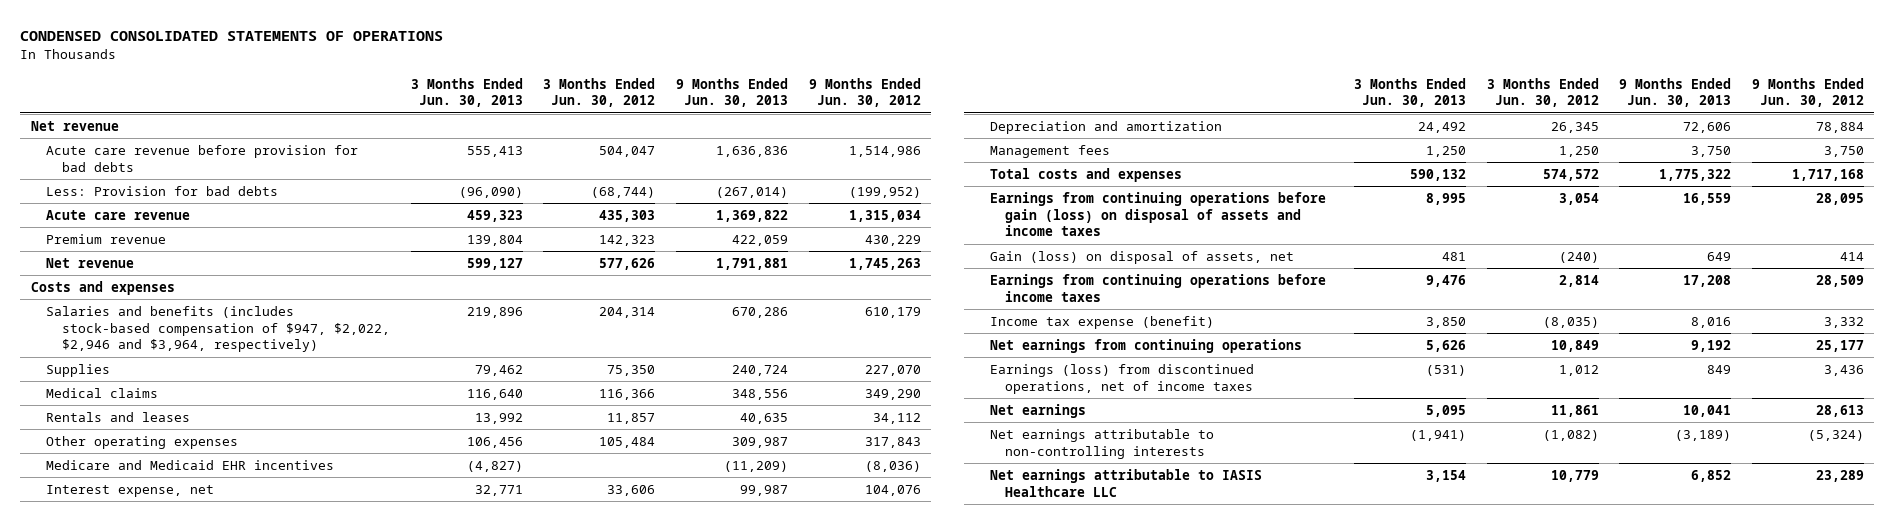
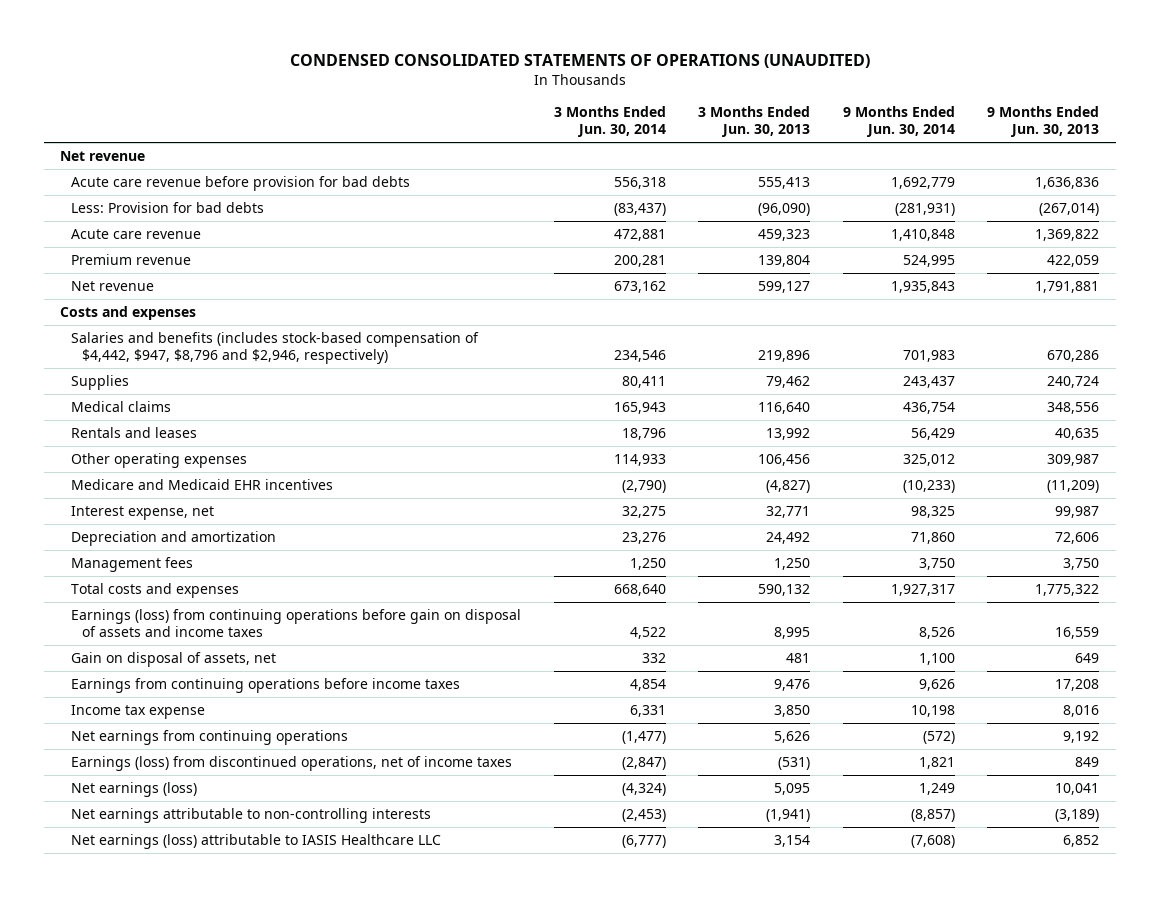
[20,30,444,41] CONDENSED CONSOLIDATED STATEMENTS OF OPERATIONS -> [289,53,870,68] CONDENSED CONSOLIDATED STATEMENTS OF OPERATIONS (UNAUDITED)
[543,77,656,108] 3 Months Ended Jun. 30, 2012 -> none
[808,77,921,108] 9 Months Ended Jun. 30, 2012 -> none
none -> [553,106,666,138] 3 Months Ended Jun. 30, 2014
none -> [842,106,955,138] 9 Months Ended Jun. 30, 2014
[46,305,390,353] Salaries and benefits (includes stock-based compensation of $947, $2,022, $2,946 and $3,964, respectively) -> [71,332,480,365] Salaries and benefits (includes stock-based compensation of $4,442, $947, $8,796 and $2,946, respectively)
[989,191,1326,237] Earnings from continuing operations before gain (loss) on disposal of assets and income taxes -> [71,609,522,638] Earnings (loss) from continuing operations before gain on disposal of assets and income taxes
[989,250,1294,264] Gain (loss) on disposal of assets, net -> [71,652,277,668] Gain on disposal of assets, net
[989,315,1214,329] Income tax expense (benefit) -> [71,705,206,720] Income tax expense
[989,403,1086,418] Net earnings -> [71,782,198,798] Net earnings (loss)
[989,468,1262,497] Net earnings attributable to IASIS Healthcare LLC -> [71,834,442,850] Net earnings (loss) attributable to IASIS Healthcare LLC

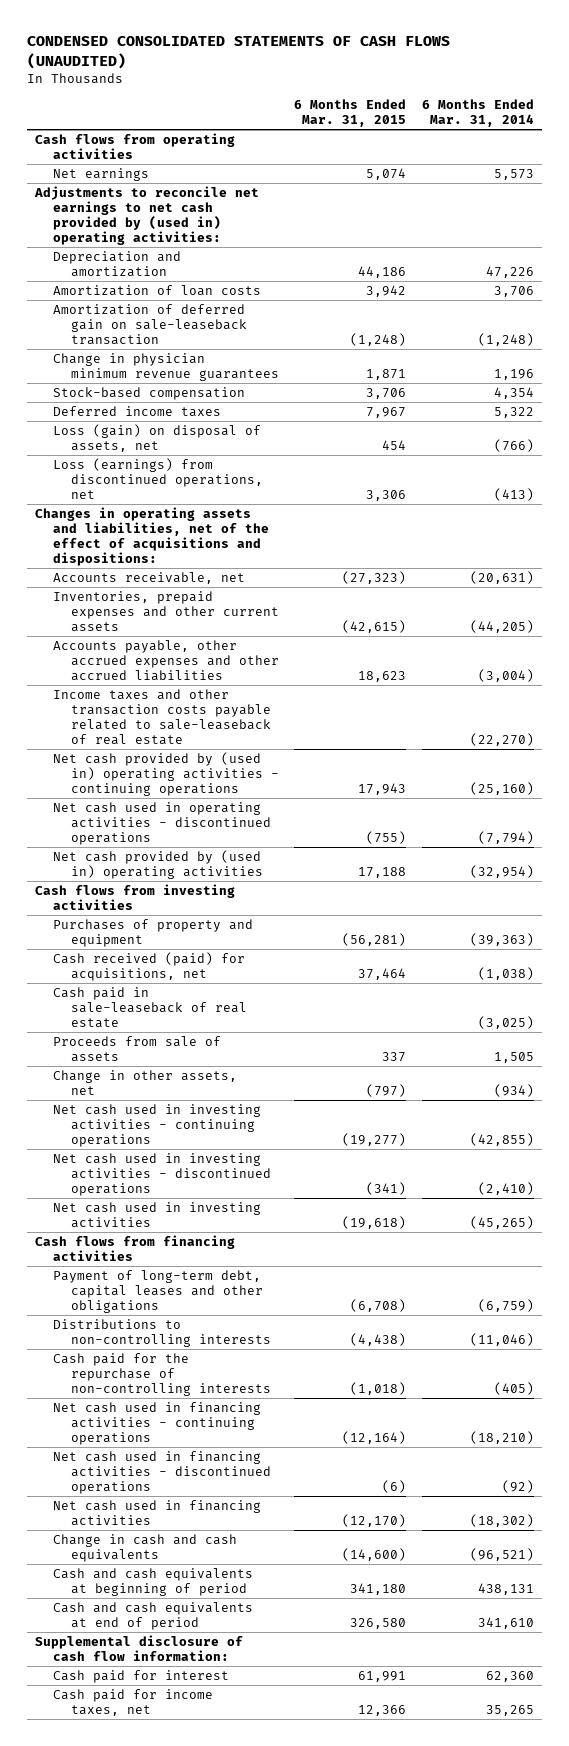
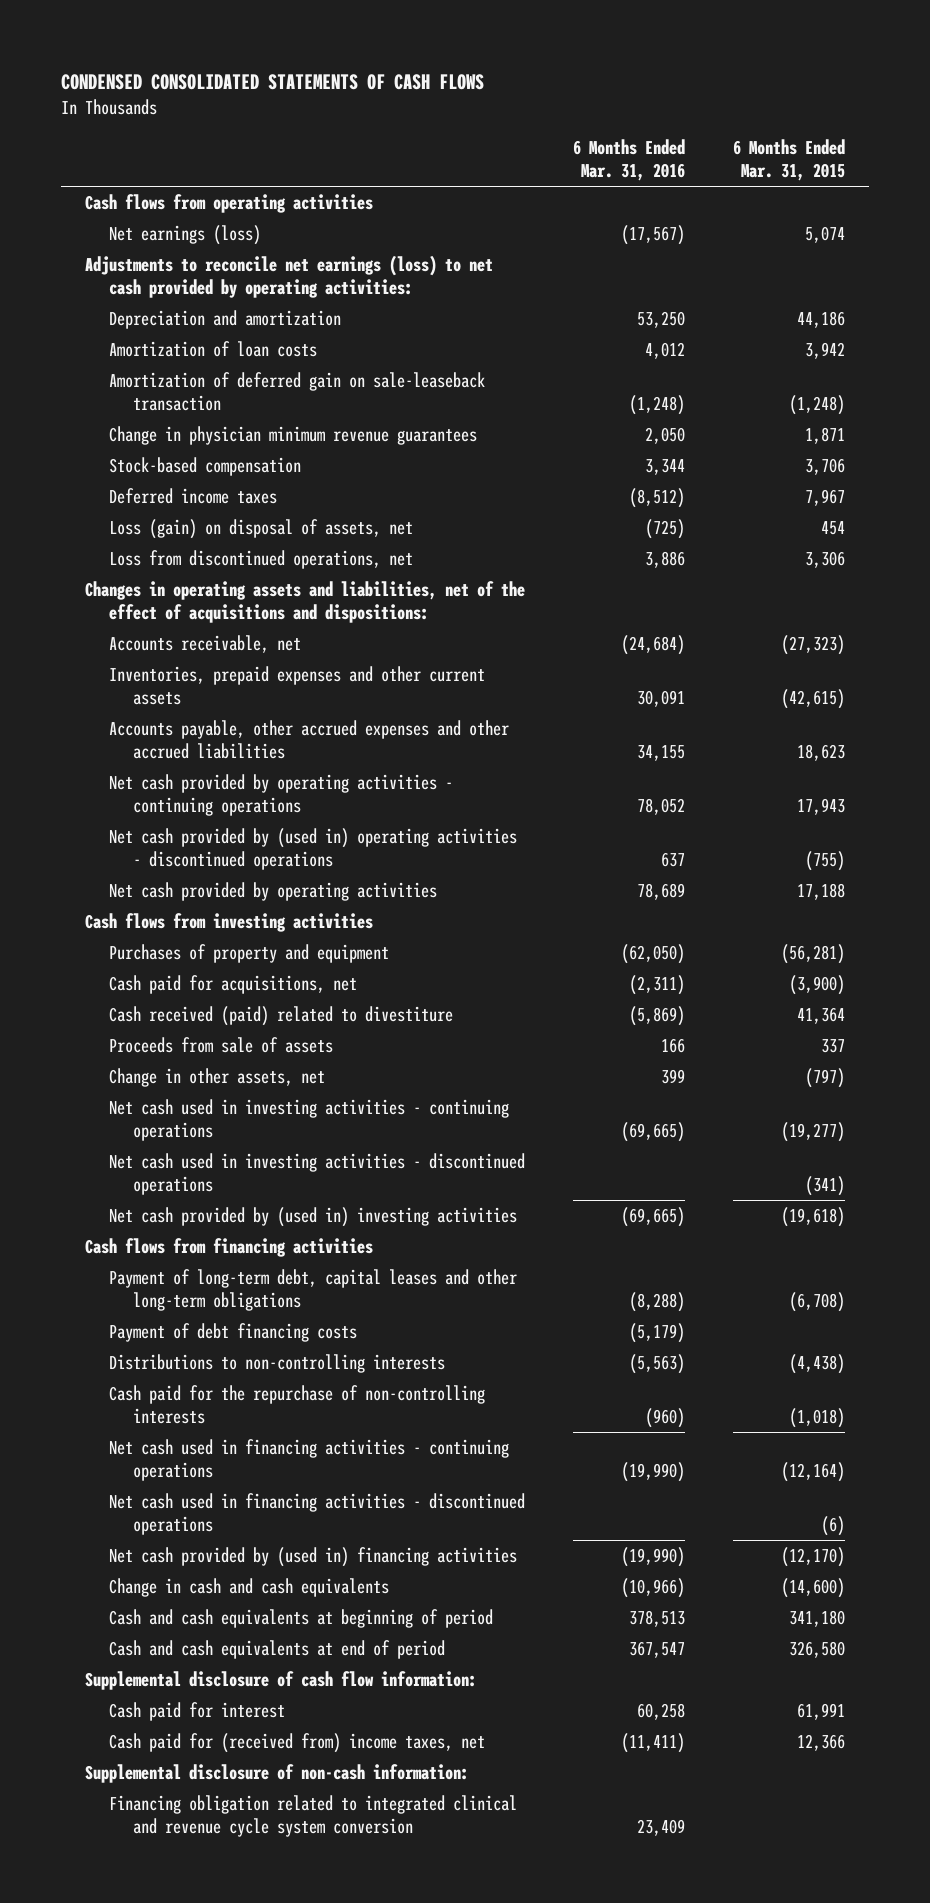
[26,36,450,69] CONDENSED CONSOLIDATED STATEMENTS OF CASH FLOWS (UNAUDITED) -> [60,74,484,91] CONDENSED CONSOLIDATED STATEMENTS OF CASH FLOWS
[422,99,535,128] 6 Months Ended Mar. 31, 2014 -> none
none -> [572,139,685,182] 6 Months Ended Mar. 31, 2016
[52,168,149,182] Net earnings -> [108,225,261,246] Net earnings (loss)
[33,186,259,245] Adjustments to reconcile net earnings to net cash provided by (used in) operating activities: -> [84,255,493,298] Adjustments to reconcile net earnings (loss) to net cash provided by operating activities:
[52,458,263,499] Loss (earnings) from discontinued operations, net -> [108,550,413,570] Loss from discontinued operations, net
[52,689,271,745] Income taxes and other transaction costs payable related to sale-leaseback of real estate -> none
[52,752,279,796] Net cash provided by (used in) operating activities - continuing operations -> [108,774,453,816] Net cash provided by operating activities - continuing operations
[52,802,271,845] Net cash used in operating activities - discontinued operations -> [108,828,517,870] Net cash provided by (used in) operating activities - discontinued operations
[52,850,263,879] Net cash provided by (used in) operating activities -> [108,882,437,902] Net cash provided by operating activities
[52,987,247,1028] Cash paid in sale-leaseback of real estate -> none
[52,952,245,981] Cash received (paid) for acquisitions, net -> [108,975,357,995] Cash paid for acquisitions, net
[358,967,407,980] 37,464 -> [789,975,846,996] (3,900)
none -> [108,1006,453,1027] Cash received (paid) related to divestiture
[52,1202,261,1228] Net cash used in investing activities -> [108,1207,517,1228] Net cash provided by (used in) investing activities
[52,1270,263,1313] Payment of long-term debt, capital leases and other obligations -> [108,1269,517,1311] Payment of long-term debt, capital leases and other long-term obligations
none -> [108,1323,357,1343] Payment of debt financing costs
[52,1500,261,1526] Net cash used in financing activities -> [108,1547,517,1568] Net cash provided by (used in) financing activities
[52,1689,213,1716] Cash paid for income taxes, net -> [108,1733,485,1754] Cash paid for (received from) income taxes, net
none -> [84,1764,469,1784] Supplemental disclosure of non-cash information:
none -> [108,1795,517,1837] Financing obligation related to integrated clinical and revenue cycle system conversion

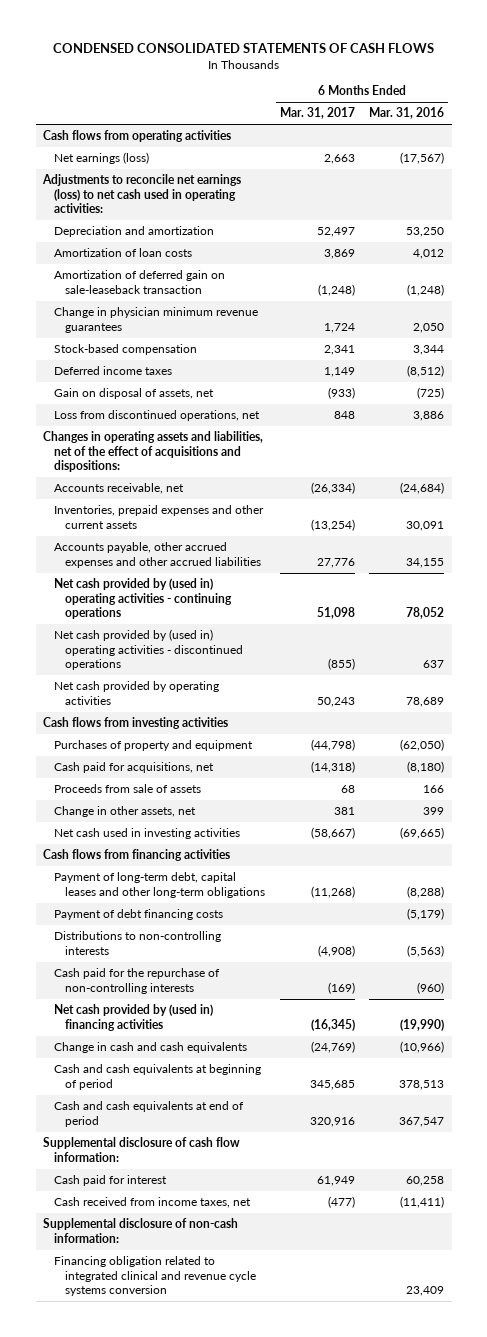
[733,139,846,182] 6 Months Ended Mar. 31, 2015 -> none
none -> [279,107,355,120] Mar. 31, 2017
[84,255,493,298] Adjustments to reconcile net earnings (loss) to net cash provided by operating activities: -> [41,174,241,214] Adjustments to reconcile net earnings (loss) to net cash used in operating activities:
[108,519,413,540] Loss (gain) on disposal of assets, net -> [53,388,214,400] Gain on disposal of assets, net
[108,774,453,816] Net cash provided by operating activities - continuing operations -> [53,578,232,620] Net cash provided by (used in) operating activities - continuing operations
[108,1006,453,1027] Cash received (paid) related to divestiture -> none
[628,975,685,996] (2,311) -> [407,761,445,774] (8,180)
[108,1099,509,1141] Net cash used in investing activities - continuing operations -> none
[108,1153,525,1195] Net cash used in investing activities - discontinued operations -> none
[108,1207,517,1228] Net cash provided by (used in) investing activities -> [53,828,240,840] Net cash used in investing activities
[108,1439,509,1481] Net cash used in financing activities - continuing operations -> none
[108,1493,525,1535] Net cash used in financing activities - discontinued operations -> none
[108,1733,485,1754] Cash paid for (received from) income taxes, net -> [53,1197,251,1209] Cash received from income taxes, net
[108,1795,517,1837] Financing obligation related to integrated clinical and revenue cycle system conversion -> [53,1256,256,1297] Financing obligation related to integrated clinical and revenue cycle systems conversion

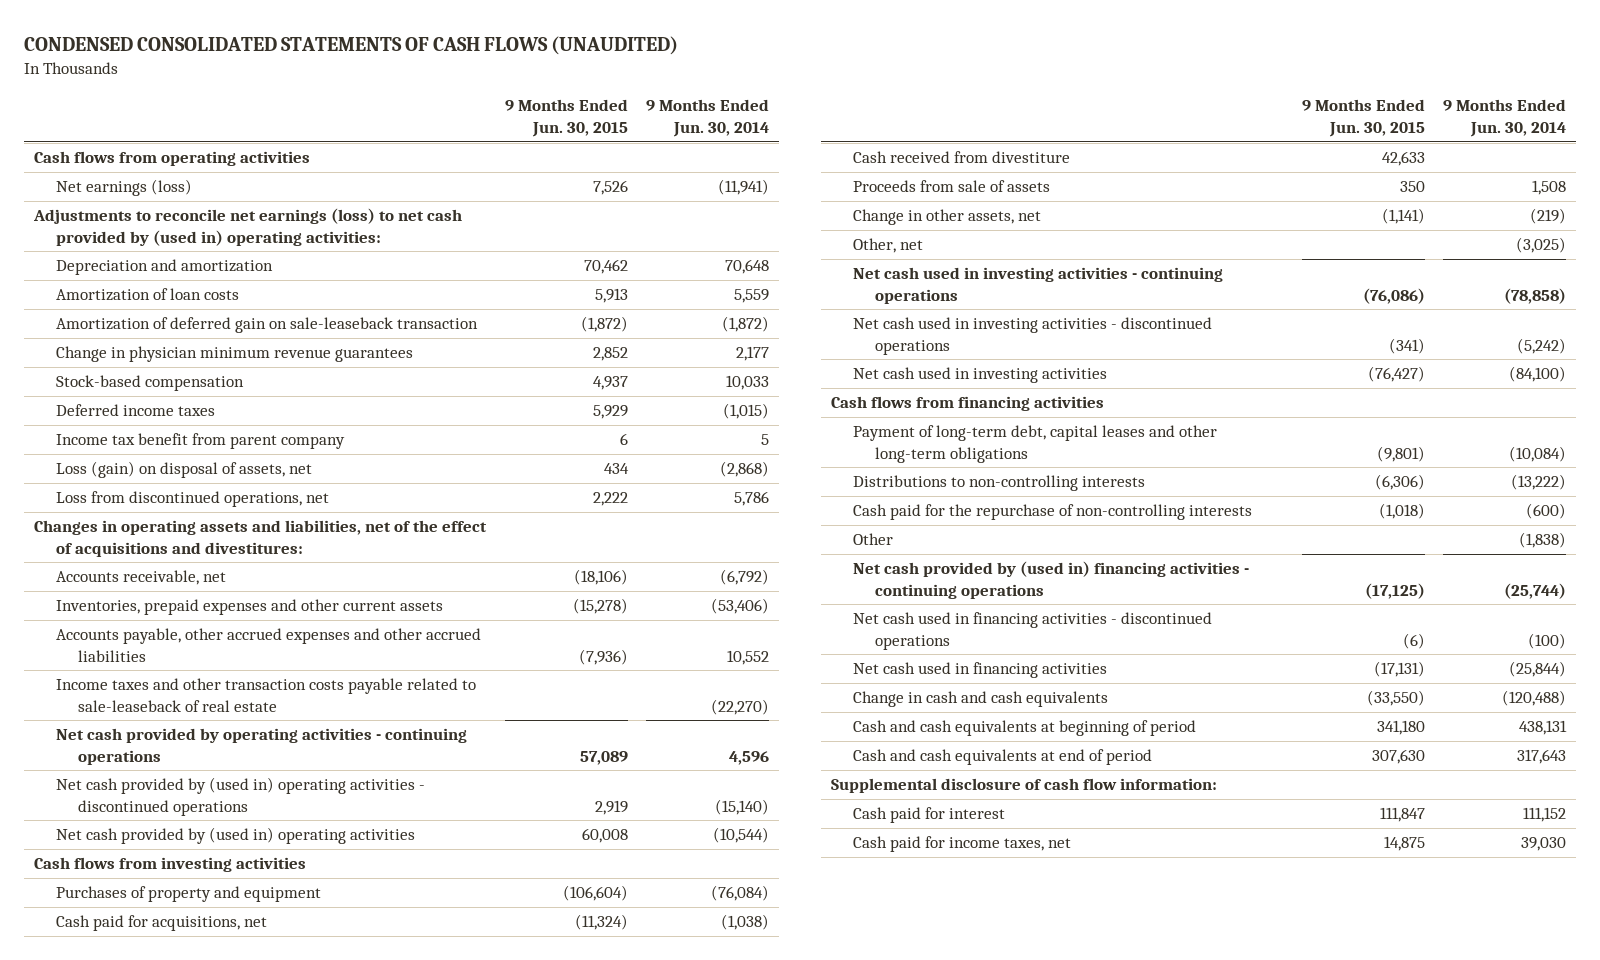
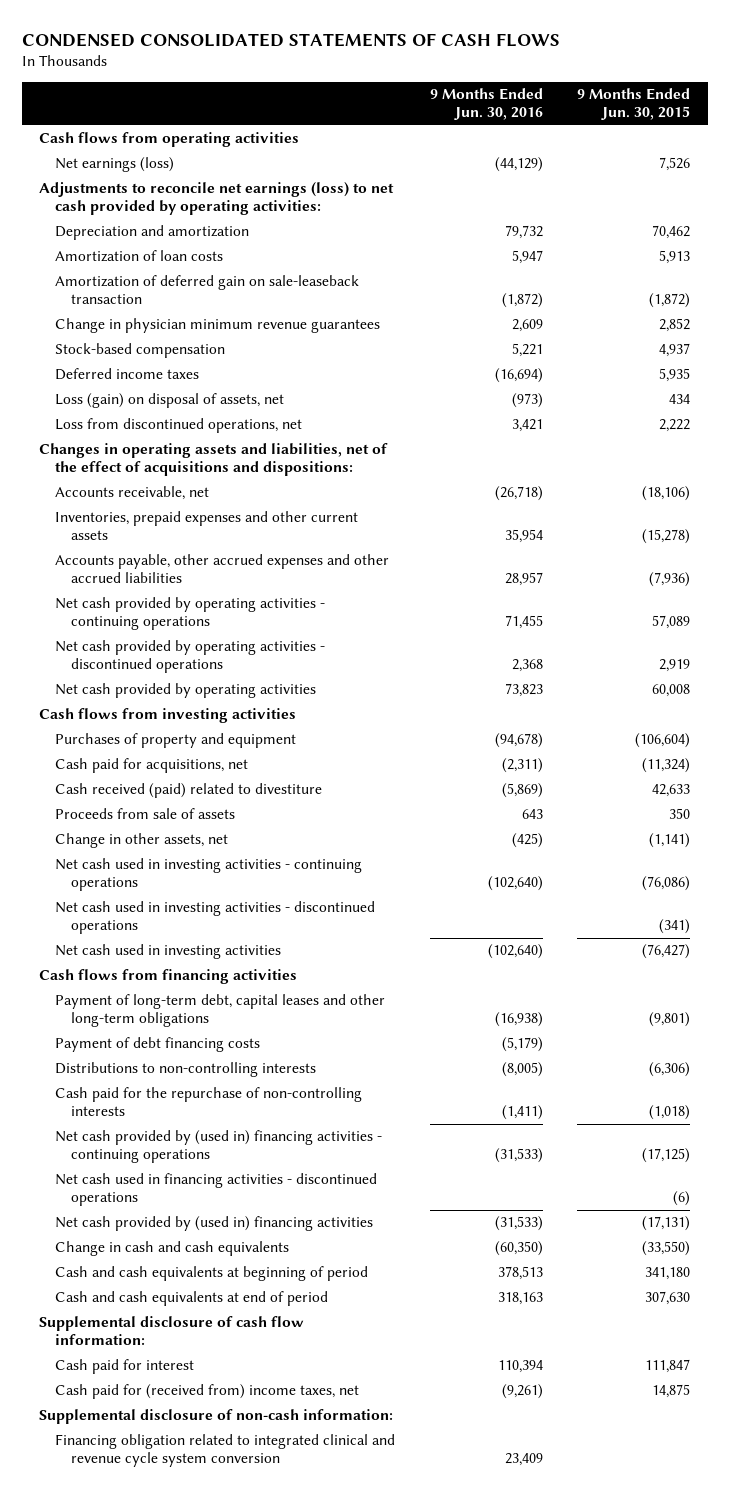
[24,35,679,55] CONDENSED CONSOLIDATED STATEMENTS OF CASH FLOWS (UNAUDITED) -> [21,32,560,47] CONDENSED CONSOLIDATED STATEMENTS OF CASH FLOWS
[646,99,770,137] 9 Months Ended Jun. 30, 2014 -> none
none -> [429,88,543,121] 9 Months Ended Jun. 30, 2016
[32,208,462,246] Adjustments to reconcile net earnings (loss) to net cash provided by (used in) operating activities: -> [38,182,394,216] Adjustments to reconcile net earnings (loss) to net cash provided by operating activities:
[55,433,345,450] Income tax benefit from parent company -> none
[592,405,628,420] 5,929 -> [659,368,691,383] 5,935
[33,520,487,557] Changes in operating assets and liabilities, net of the effect of acquisitions and divestitures: -> [38,443,388,477] Changes in operating assets and liabilities, net of the effect of acquisitions and dispositions:
[55,678,476,712] Income taxes and other transaction costs payable related to sale-leaseback of real estate -> none
[55,777,425,816] Net cash provided by (used in) operating activities - discontinued operations -> [55,640,326,674] Net cash provided by operating activities - discontinued operations
[55,827,415,845] Net cash provided by (used in) operating activities -> [55,683,317,699] Net cash provided by operating activities
[852,151,1070,164] Cash received from divestiture -> [55,783,323,799] Cash received (paid) related to divestiture
[852,238,923,254] Other, net -> none
none -> [55,1037,261,1053] Payment of debt financing costs
[852,533,893,546] Other -> none
[852,662,1107,679] Net cash used in financing activities -> [55,1216,374,1232] Net cash provided by (used in) financing activities
[852,836,1071,853] Cash paid for income taxes, net -> [55,1384,360,1400] Cash paid for (received from) income taxes, net
none -> [38,1409,393,1425] Supplemental disclosure of non-cash information:
none -> [55,1434,396,1468] Financing obligation related to integrated clinical and revenue cycle system conversion

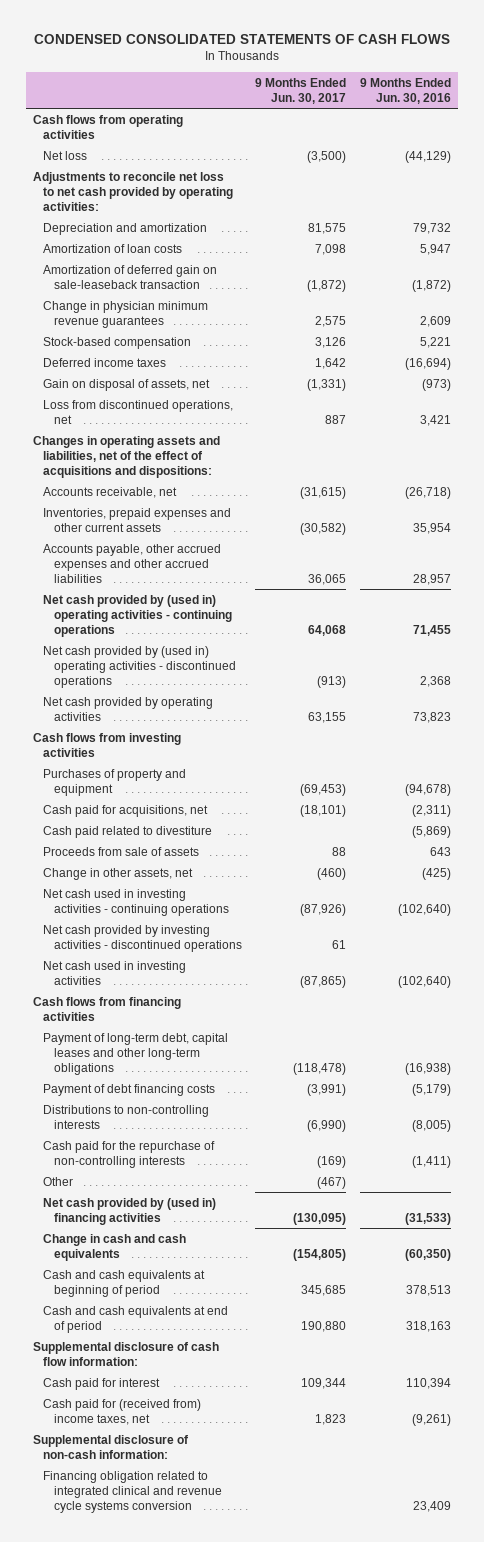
[577,88,691,121] 9 Months Ended Jun. 30, 2015 -> none
none -> [255,77,347,105] 9 Months Ended Jun. 30, 2017
[55,157,175,173] Net earnings (loss) -> [43,150,88,160] Net loss
[38,182,394,216] Adjustments to reconcile net earnings (loss) to net cash provided by operating activities: -> [32,171,234,212] Adjustments to reconcile net loss to net cash provided by operating activities:
[55,393,285,409] Loss (gain) on disposal of assets, net -> [43,378,211,391] Gain on disposal of assets, net
[55,597,326,631] Net cash provided by operating activities - continuing operations -> [43,594,232,638] Net cash provided by (used in) operating activities - continuing operations
[55,640,326,674] Net cash provided by operating activities - discontinued operations -> [43,645,236,689] Net cash provided by (used in) operating activities - discontinued operations
[55,783,323,799] Cash received (paid) related to divestiture -> [43,825,213,838] Cash paid related to divestiture
[55,901,376,935] Net cash used in investing activities - discontinued operations -> [43,924,242,952] Net cash provided by investing activities - discontinued operations
[55,1130,383,1164] Net cash provided by (used in) financing activities - continuing operations -> none
[55,1173,378,1207] Net cash used in financing activities - discontinued operations -> none
none -> [43,1176,74,1186] Other
[55,1434,396,1468] Financing obligation related to integrated clinical and revenue cycle system conversion -> [43,1470,222,1514] Financing obligation related to integrated clinical and revenue cycle systems conversion

